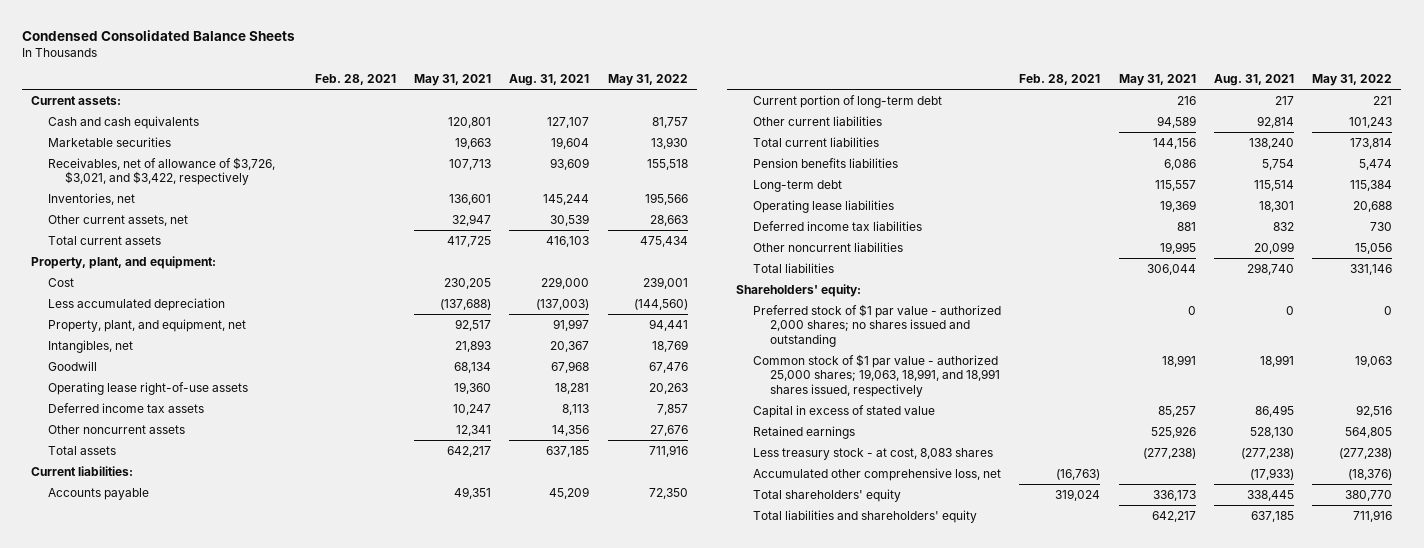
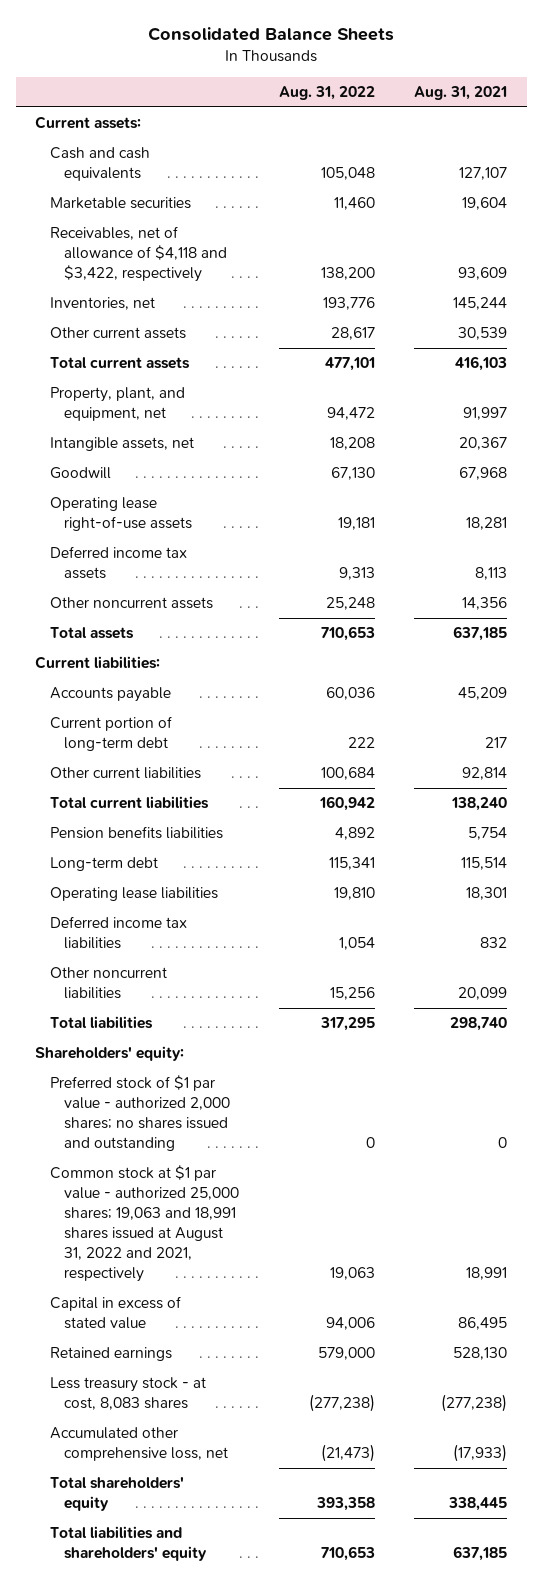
[22,29,296,41] Condensed Consolidated Balance Sheets -> [148,26,395,41] Consolidated Balance Sheets
[314,74,396,86] Feb. 28, 2021 -> none
[414,74,492,87] May 31, 2021 -> none
[607,74,688,87] May 31, 2022 -> none
none -> [278,86,375,101] Aug. 31, 2022
[48,156,276,186] Receivables, net of allowance of $3,726, $3,021, and $3,422, respectively -> [49,226,228,283] Receivables, net of allowance of $4,118 and $3,422, respectively
[48,214,189,226] Other current assets, net -> [49,327,186,340] Other current assets
[31,255,217,269] Property, plant, and equipment: -> none
[48,277,75,287] Cost -> none
[48,297,226,311] Less accumulated depreciation -> none
[48,339,134,353] Intangibles, net -> [49,437,194,452] Intangible assets, net
[752,353,1000,398] Common stock of $1 par value - authorized 25,000 shares; 19,063, 18,991, and 18,991 shares issued, respectively -> [49,1165,240,1283] Common stock at $1 par value - authorized 25,000 shares; 19,063 and 18,991 shares issued at August 31, 2022 and 2021, respectively

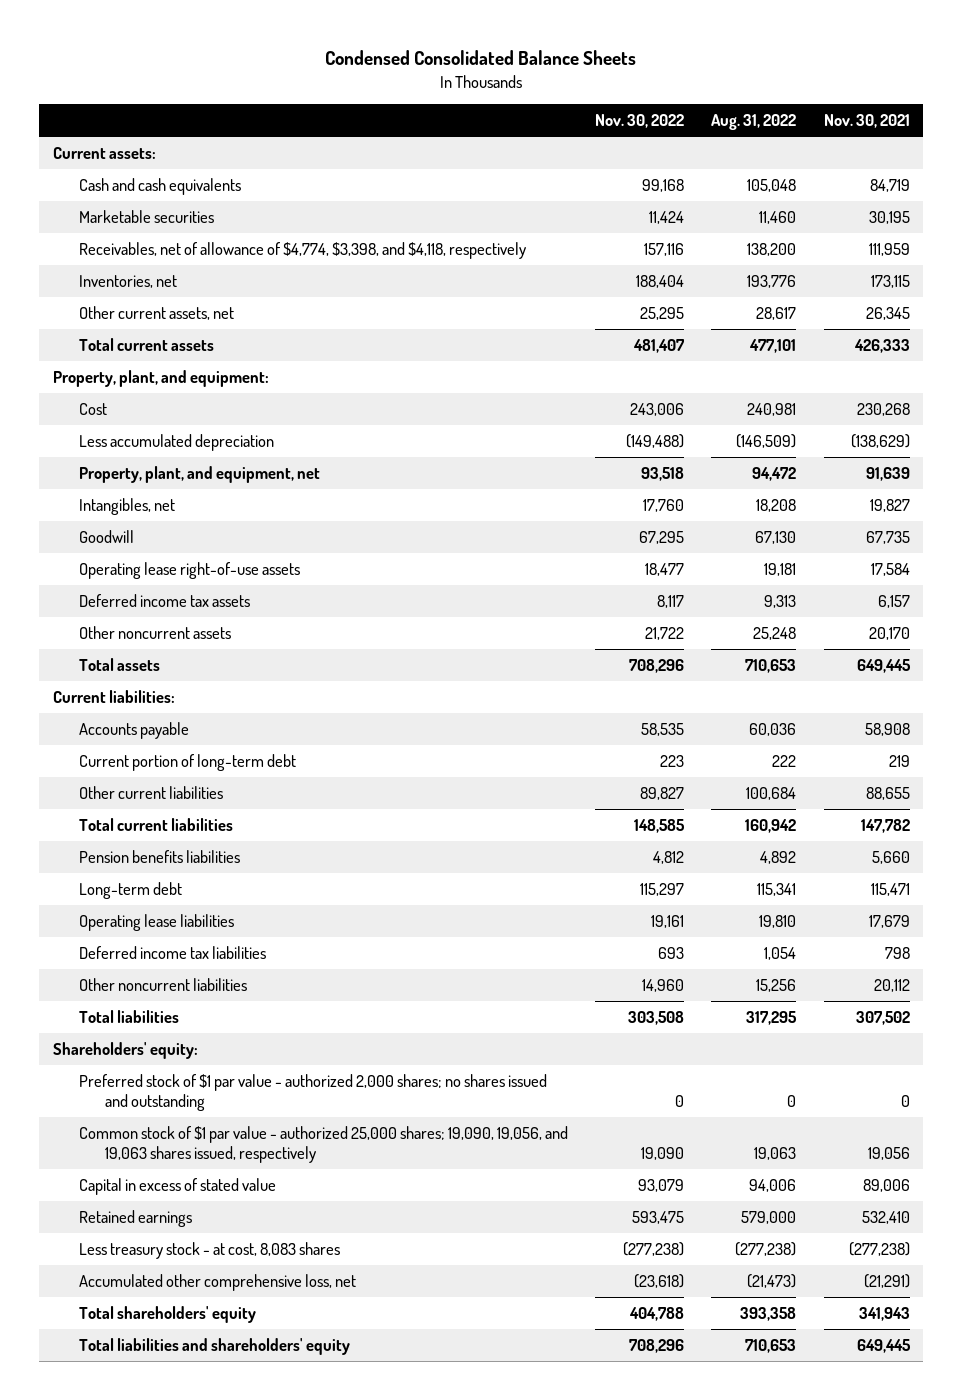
[148,26,395,41] Consolidated Balance Sheets -> [325,49,637,65] Condensed Consolidated Balance Sheets
[413,86,507,101] Aug. 31, 2021 -> none
none -> [594,114,684,129] Nov. 30, 2022
none -> [823,114,910,129] Nov. 30, 2021
[49,226,228,283] Receivables, net of allowance of $4,118 and $3,422, respectively -> [78,242,526,260] Receivables, net of allowance of $4,774, $3,398, and $4,118, respectively
[49,327,186,340] Other current assets -> [78,306,234,321] Other current assets, net
none -> [52,370,269,388] Property, plant, and equipment:
none -> [78,403,107,416] Cost
none -> [78,434,274,452] Less accumulated depreciation
[49,437,194,452] Intangible assets, net -> [78,498,175,516] Intangibles, net
[49,1165,240,1283] Common stock at $1 par value - authorized 25,000 shares; 19,063 and 18,991 shares issued at August 31, 2022 and 2021, respectively -> [78,1126,568,1163] Common stock of $1 par value - authorized 25,000 shares; 19,090, 19,056, and 19,063 shares issued, respectively

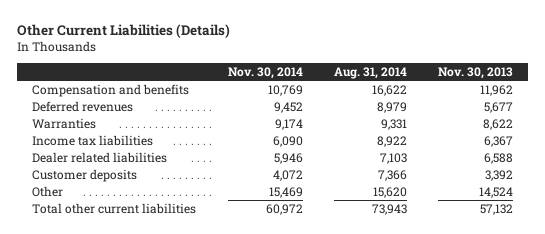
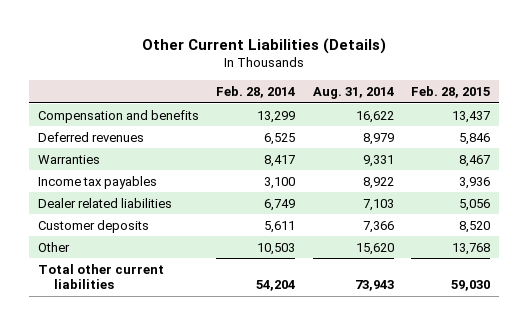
[227,66,303,79] Nov. 30, 2014 -> none
[437,66,513,79] Nov. 30, 2013 -> none
none -> [216,86,296,99] Feb. 28, 2014
none -> [411,86,491,99] Feb. 28, 2015
[32,134,154,146] Income tax liabilities -> [37,175,157,189] Income tax payables

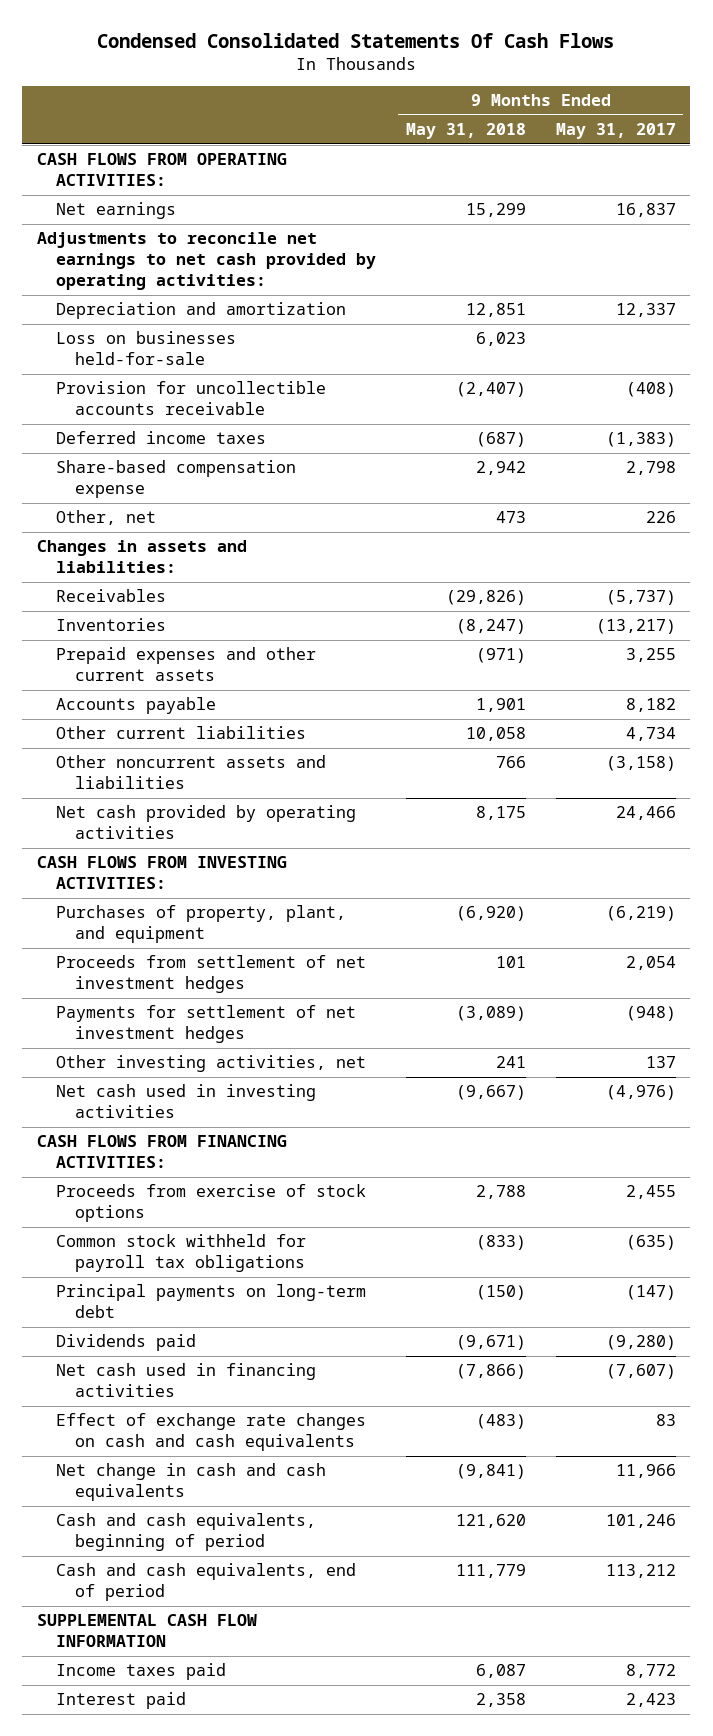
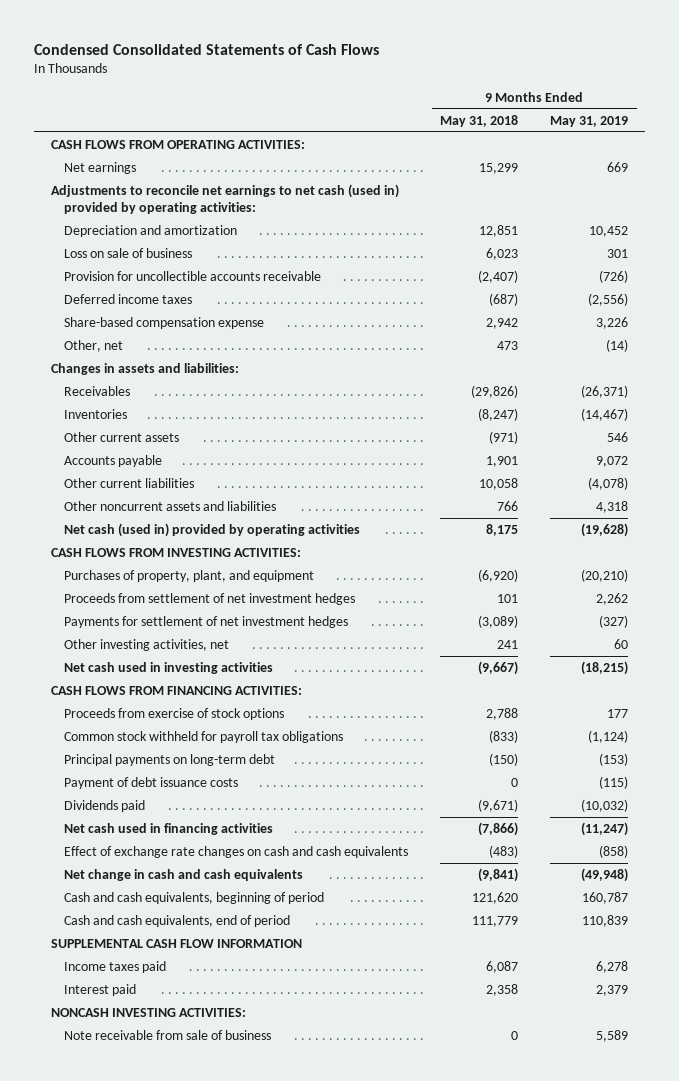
[97,32,615,48] Condensed Consolidated Statements Of Cash Flows -> [34,43,380,55] Condensed Consolidated Statements of Cash Flows
[555,123,676,140] May 31, 2017 -> none
none -> [550,115,629,127] May 31, 2019
[37,232,376,290] Adjustments to reconcile net earnings to net cash provided by operating activities: -> [50,183,399,214] Adjustments to reconcile net earnings to net cash (used in) provided by operating activities:
[55,331,236,366] Loss on businesses held-for-sale -> [63,247,192,258] Loss on sale of business
[55,647,316,682] Prepaid expenses and other current assets -> [63,431,179,442] Other current assets
[55,805,356,840] Net cash provided by operating activities -> [63,522,360,537] Net cash (used in) provided by operating activities
none -> [63,776,238,789] Payment of debt issuance costs
none -> [50,1007,246,1017] NONCASH INVESTING ACTIVITIES:
none -> [63,1029,271,1040] Note receivable from sale of business

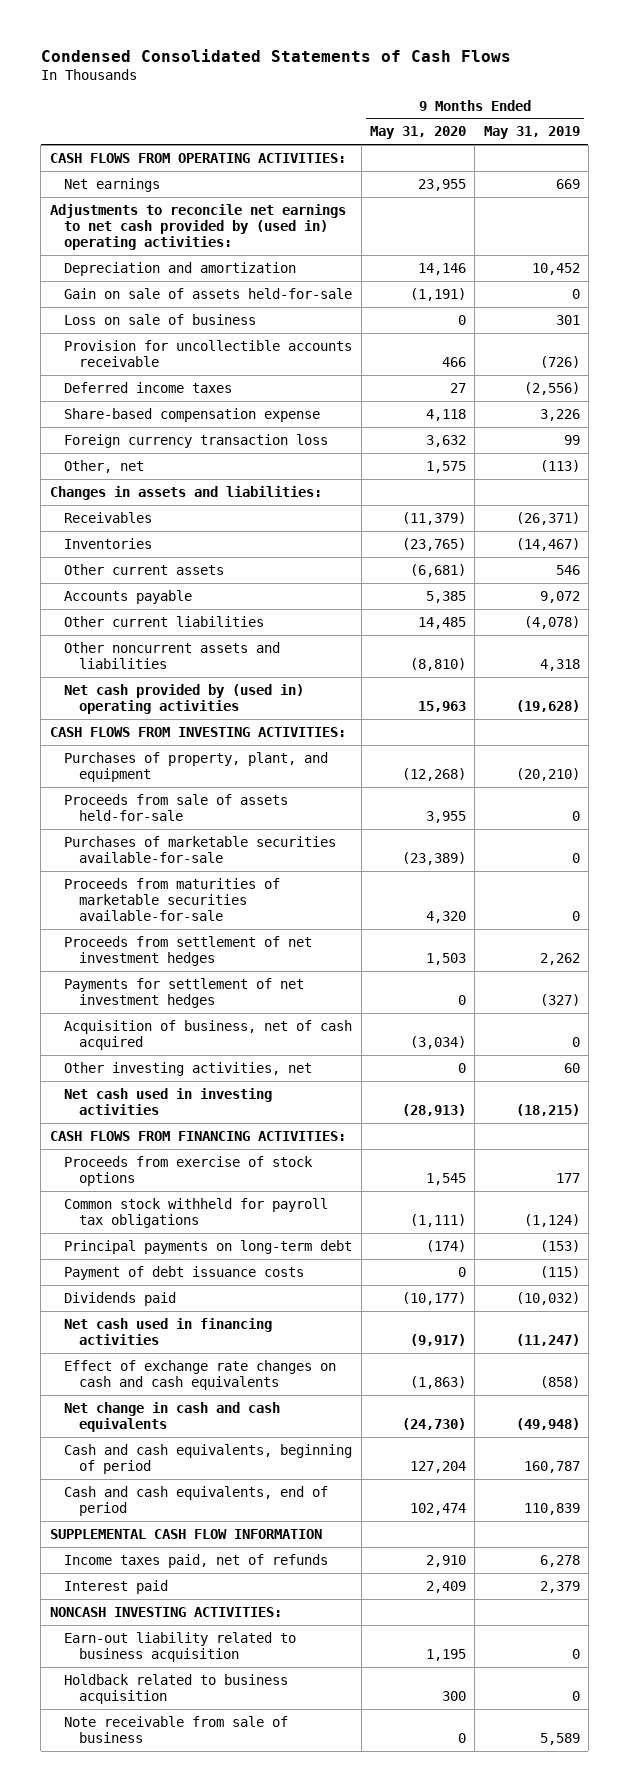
[440,114,519,127] May 31, 2018 -> none
none -> [370,126,467,140] May 31, 2020
[50,183,399,214] Adjustments to reconcile net earnings to net cash (used in) provided by operating activities: -> [49,203,346,251] Adjustments to reconcile net earnings to net cash provided by (used in) operating activities:
none -> [64,287,353,299] Gain on sale of assets held-for-sale
none -> [64,433,329,448] Foreign currency transaction loss
[606,338,629,352] (14) -> [539,459,580,472] (113)
[63,522,360,537] Net cash (used in) provided by operating activities -> [64,683,305,714] Net cash provided by (used in) operating activities
none -> [64,793,289,821] Proceeds from sale of assets held-for-sale
none -> [64,835,337,863] Purchases of marketable securities available-for-sale
none -> [64,877,281,922] Proceeds from maturities of marketable securities available-for-sale
none -> [64,1019,353,1050] Acquisition of business, net of cash acquired
[63,960,166,973] Income taxes paid -> [64,1553,329,1568] Income taxes paid, net of refunds
none -> [64,1631,297,1662] Earn-out liability related to business acquisition
none -> [64,1673,289,1704] Holdback related to business acquisition

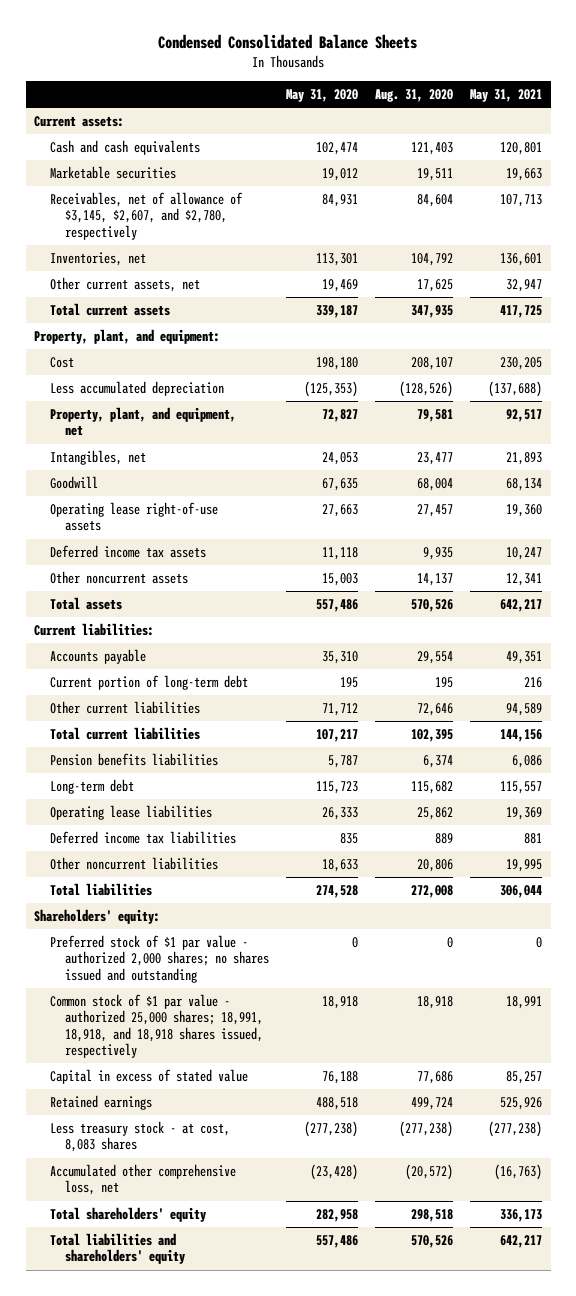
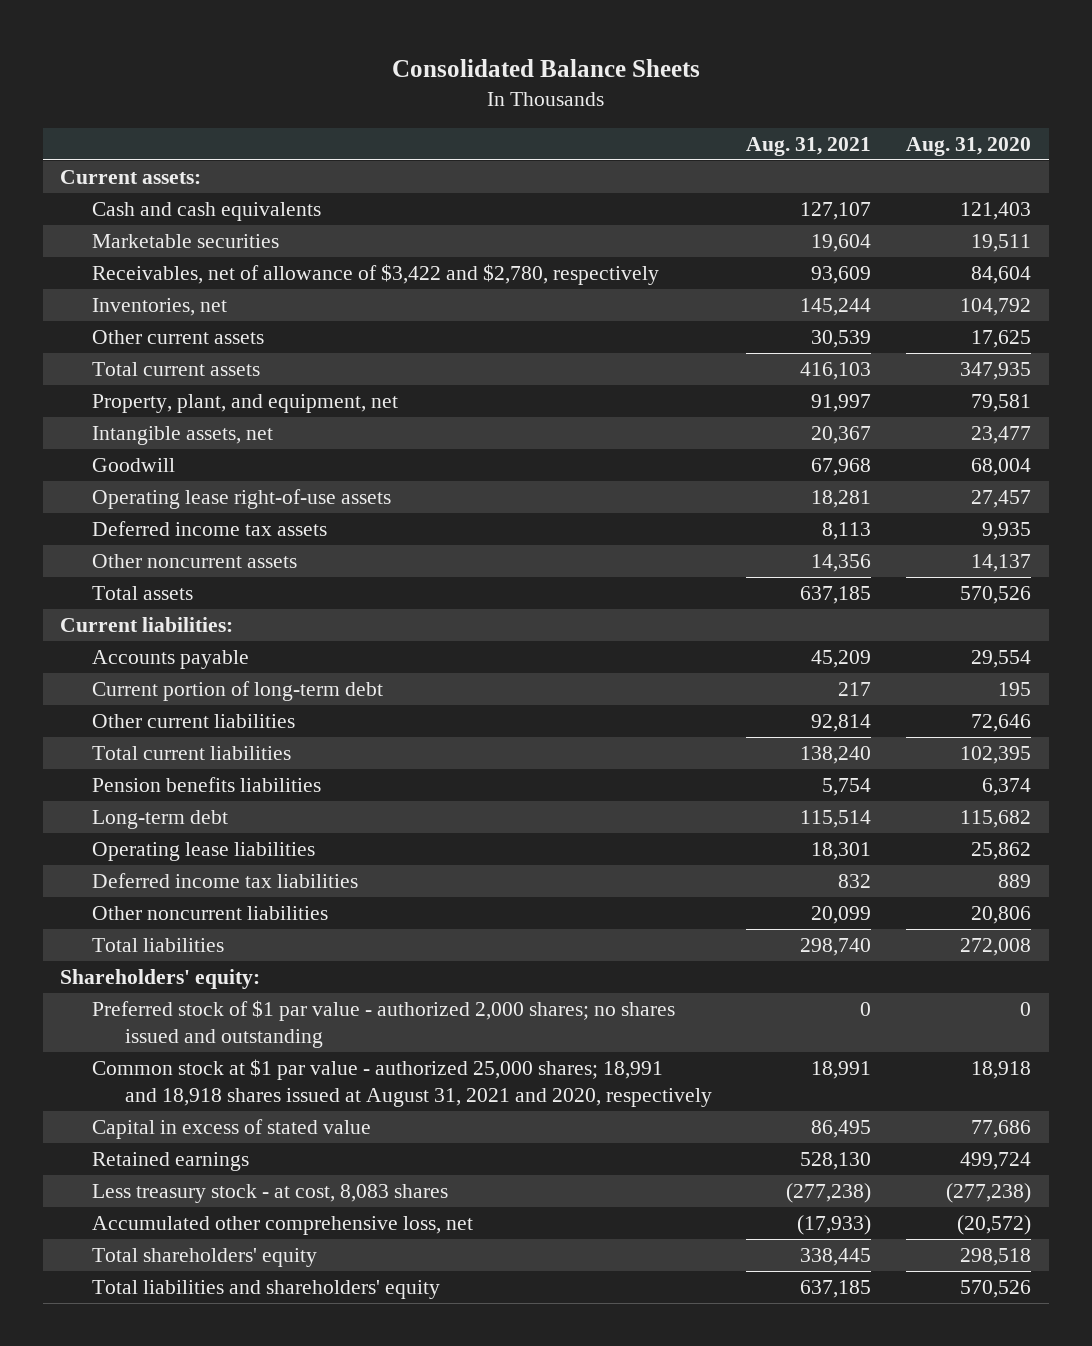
[158,33,418,49] Condensed Consolidated Balance Sheets -> [391,58,700,77] Consolidated Balance Sheets
[286,89,359,103] May 31, 2020 -> none
[470,89,543,103] May 31, 2021 -> none
none -> [746,136,872,156] Aug. 31, 2021
[49,192,243,240] Receivables, net of allowance of $3,145, $2,607, and $2,780, respectively -> [92,264,660,286] Receivables, net of allowance of $3,422 and $2,780, respectively
[49,277,200,293] Other current assets, net -> [92,330,265,345] Other current assets
[34,329,221,345] Property, plant, and equipment: -> none
[49,357,74,369] Cost -> none
[49,381,224,397] Less accumulated depreciation -> none
[49,450,146,466] Intangibles, net -> [92,426,274,446] Intangible assets, net
[49,994,263,1059] Common stock of $1 par value - authorized 25,000 shares; 18,991, 18,918, and 18,918 shares issued, respectively -> [92,1059,712,1107] Common stock at $1 par value - authorized 25,000 shares; 18,991 and 18,918 shares issued at August 31, 2021 and 2020, respectively

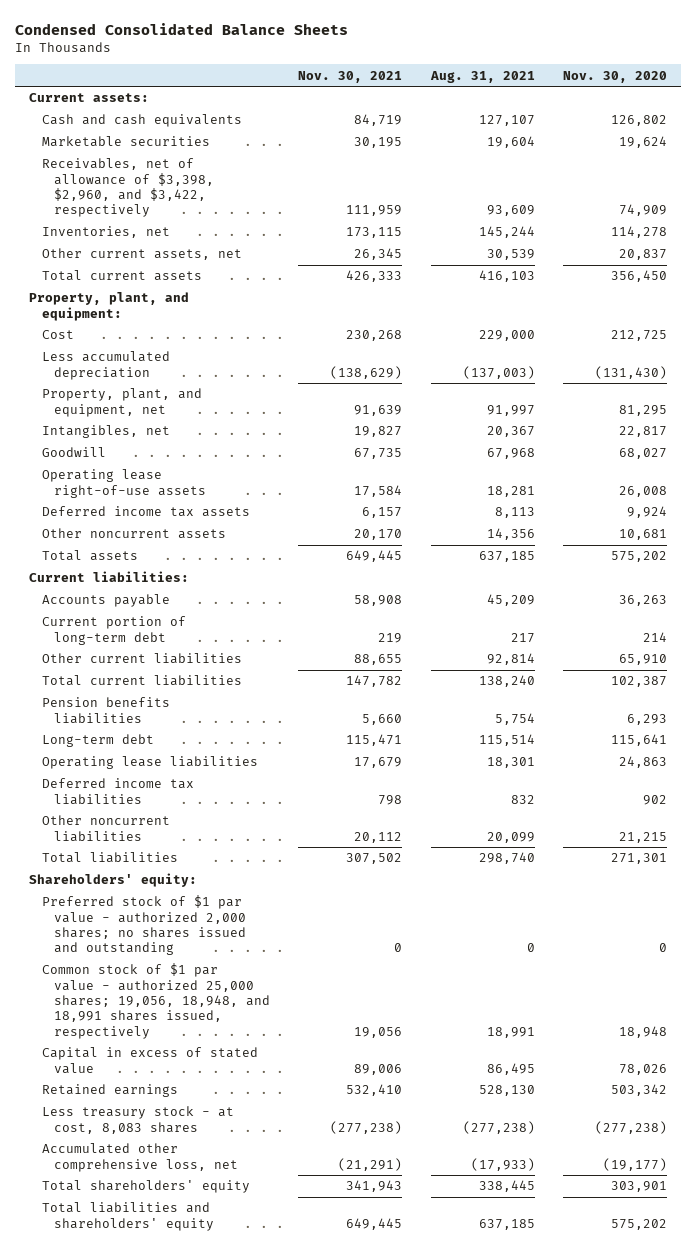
[391,58,700,77] Consolidated Balance Sheets -> [15,22,349,35] Condensed Consolidated Balance Sheets
[906,136,1032,156] Aug. 31, 2020 -> none
none -> [298,70,403,83] Nov. 30, 2021
none -> [563,70,668,83] Nov. 30, 2020
[92,264,660,286] Receivables, net of allowance of $3,422 and $2,780, respectively -> [41,158,215,218] Receivables, net of allowance of $3,398, $2,960, and $3,422, respectively
[92,330,265,345] Other current assets -> [41,248,242,261] Other current assets, net
none -> [29,292,190,321] Property, plant, and equipment:
none -> [41,330,74,340] Cost
none -> [41,351,170,380] Less accumulated depreciation
[92,426,274,446] Intangible assets, net -> [41,425,170,439] Intangibles, net
[92,1059,712,1107] Common stock at $1 par value - authorized 25,000 shares; 18,991 and 18,918 shares issued at August 31, 2021 and 2020, respectively -> [41,963,271,1039] Common stock of $1 par value - authorized 25,000 shares; 19,056, 18,948, and 18,991 shares issued, respectively

